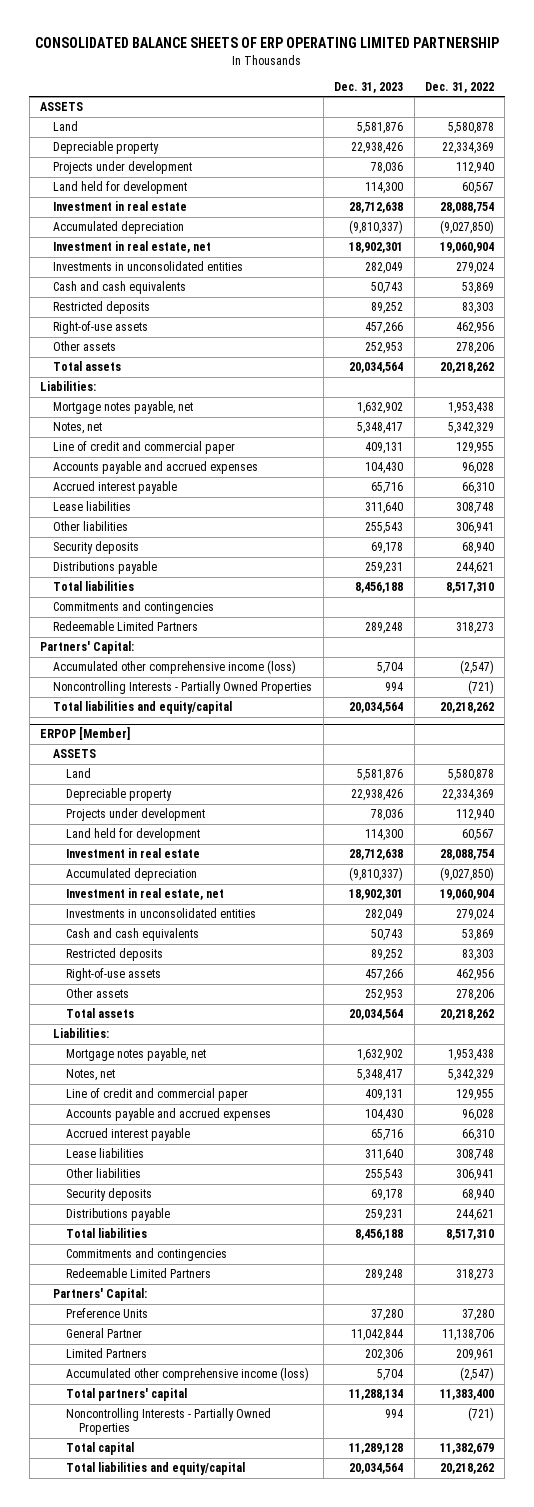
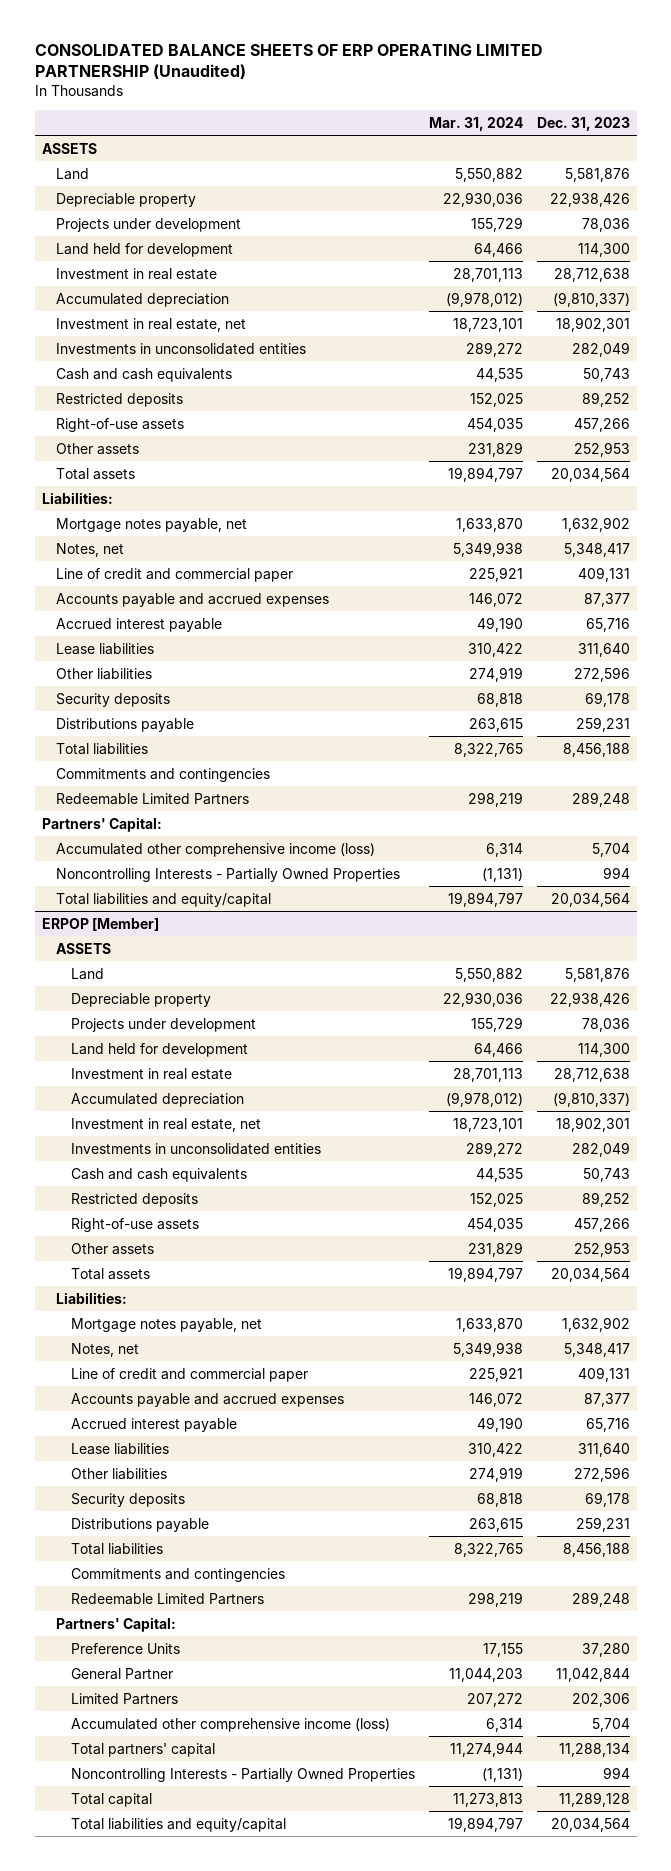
[35,37,500,49] CONSOLIDATED BALANCE SHEETS OF ERP OPERATING LIMITED PARTNERSHIP -> [34,44,543,80] CONSOLIDATED BALANCE SHEETS OF ERP OPERATING LIMITED PARTNERSHIP (Unaudited)
[424,81,494,93] Dec. 31, 2022 -> none
none -> [429,116,524,131] Mar. 31, 2024
[365,462,404,475] 104,430 -> [583,592,630,607] 87,377
[365,522,404,535] 255,543 -> [573,666,630,682] 272,596
[365,1109,404,1122] 104,430 -> [583,1392,630,1407] 87,377
[365,1169,404,1182] 255,543 -> [573,1466,630,1482] 272,596

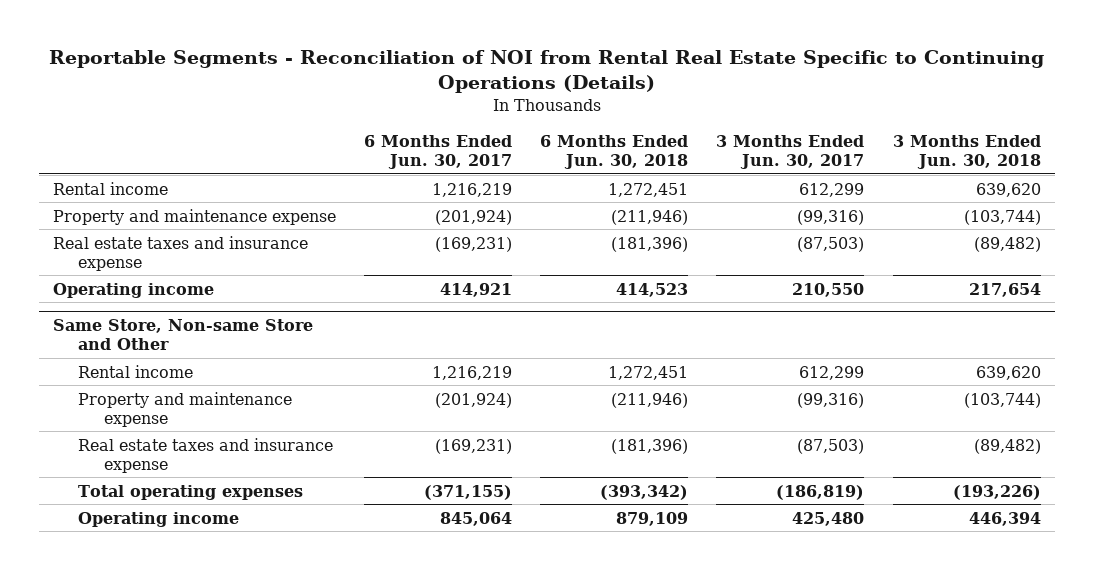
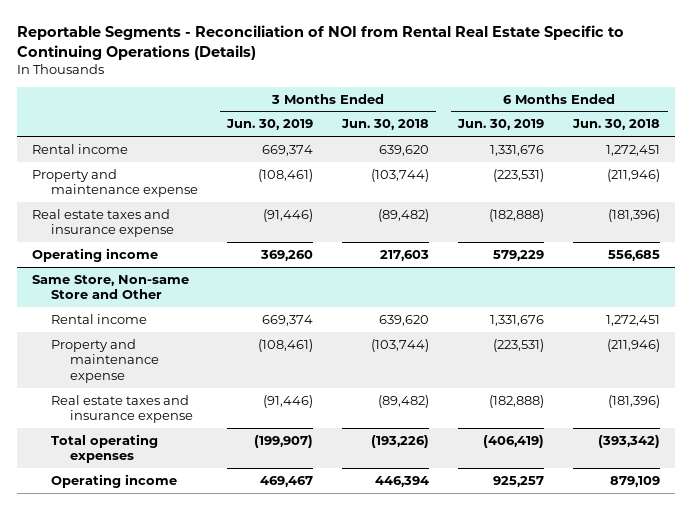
[364,134,513,170] 6 Months Ended Jun. 30, 2017 -> none
[716,134,865,170] 3 Months Ended Jun. 30, 2017 -> none
none -> [226,119,314,131] Jun. 30, 2019
none -> [457,119,545,131] Jun. 30, 2019
[616,282,689,297] 414,523 -> [608,249,661,261] 556,685
[968,282,1041,297] 217,654 -> [380,249,430,261] 217,603

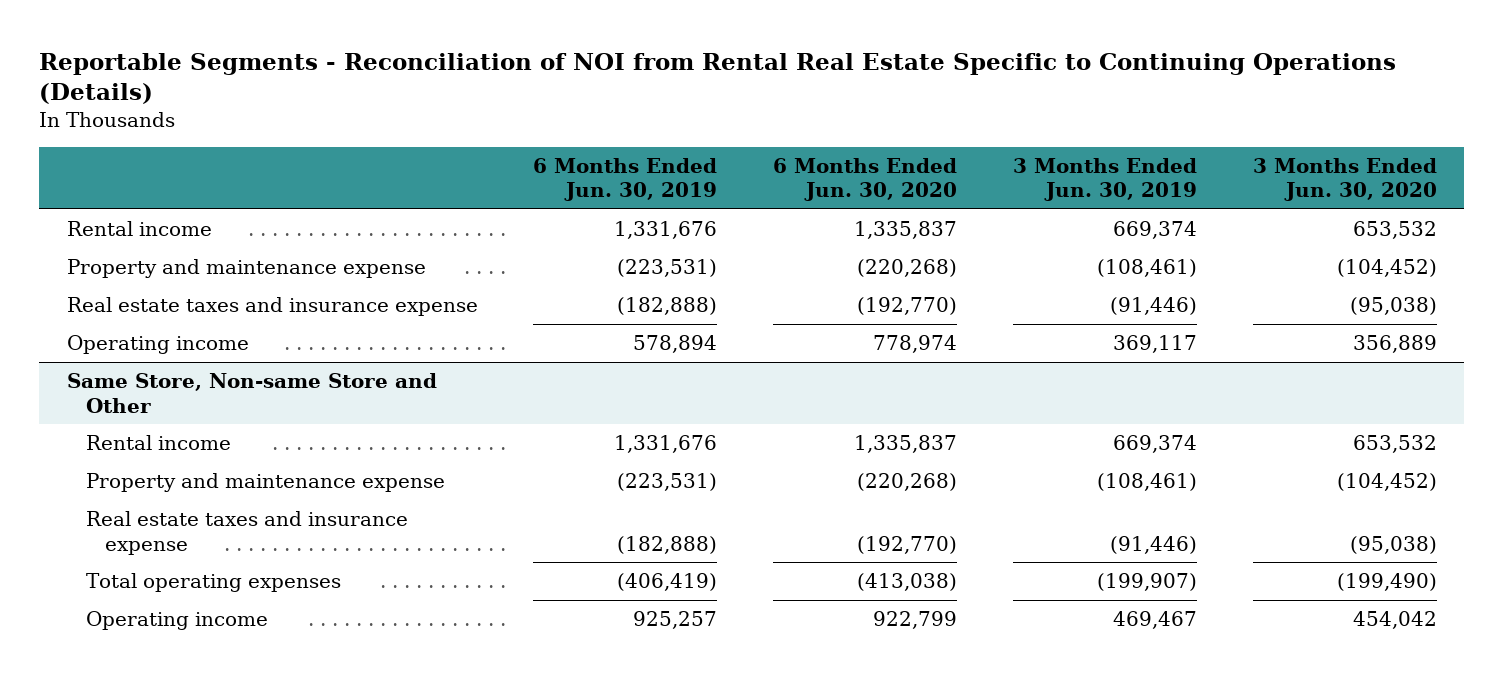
[341,119,430,131] Jun. 30, 2018 -> none
[572,119,661,131] Jun. 30, 2018 -> none
none -> [773,157,958,202] 6 Months Ended Jun. 30, 2020
none -> [1252,157,1437,202] 3 Months Ended Jun. 30, 2020
[260,249,314,261] 369,260 -> [1112,334,1197,353] 369,117
[493,249,545,261] 579,229 -> [633,334,718,353] 578,894

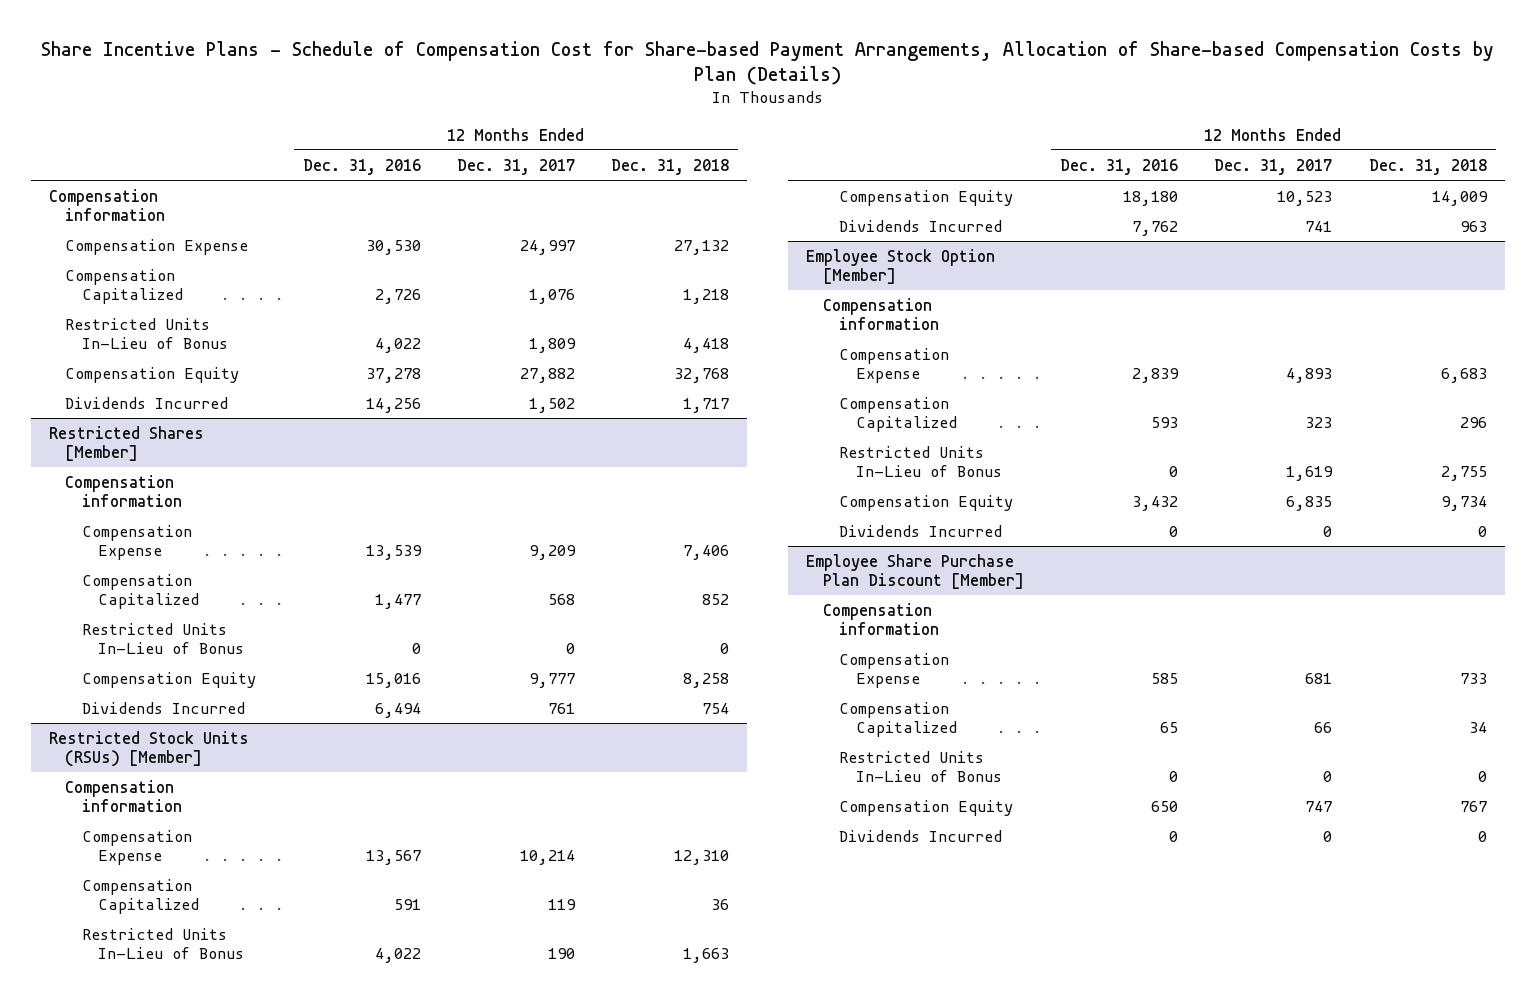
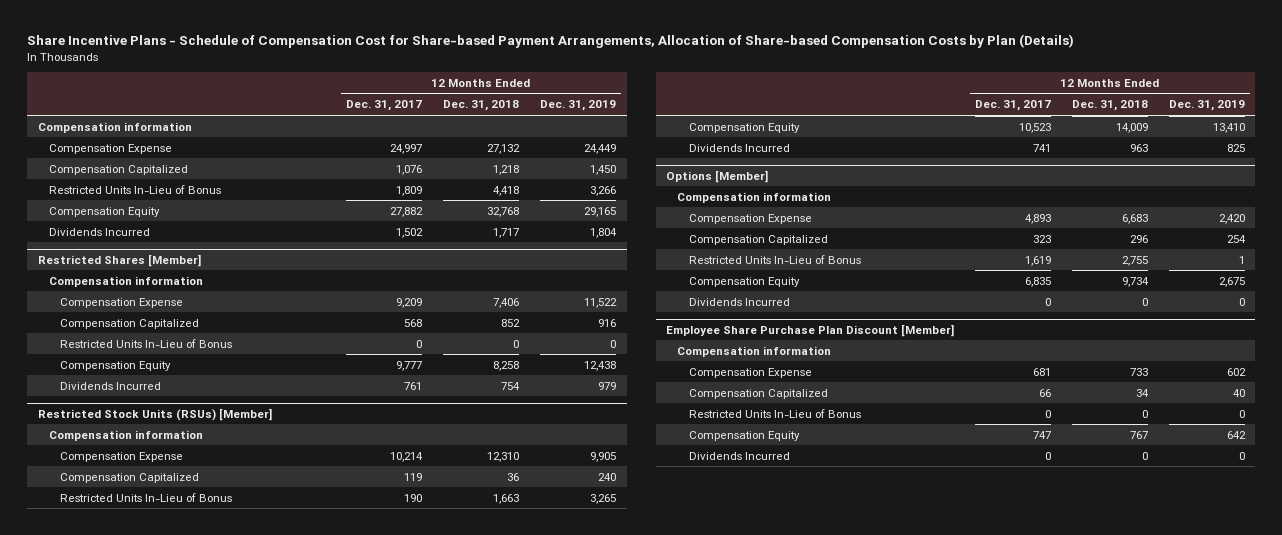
[302,158,421,175] Dec. 31, 2016 -> none
none -> [540,100,617,112] Dec. 31, 2019
[806,248,996,284] Employee Stock Option [Member] -> [666,169,769,183] Options [Member]

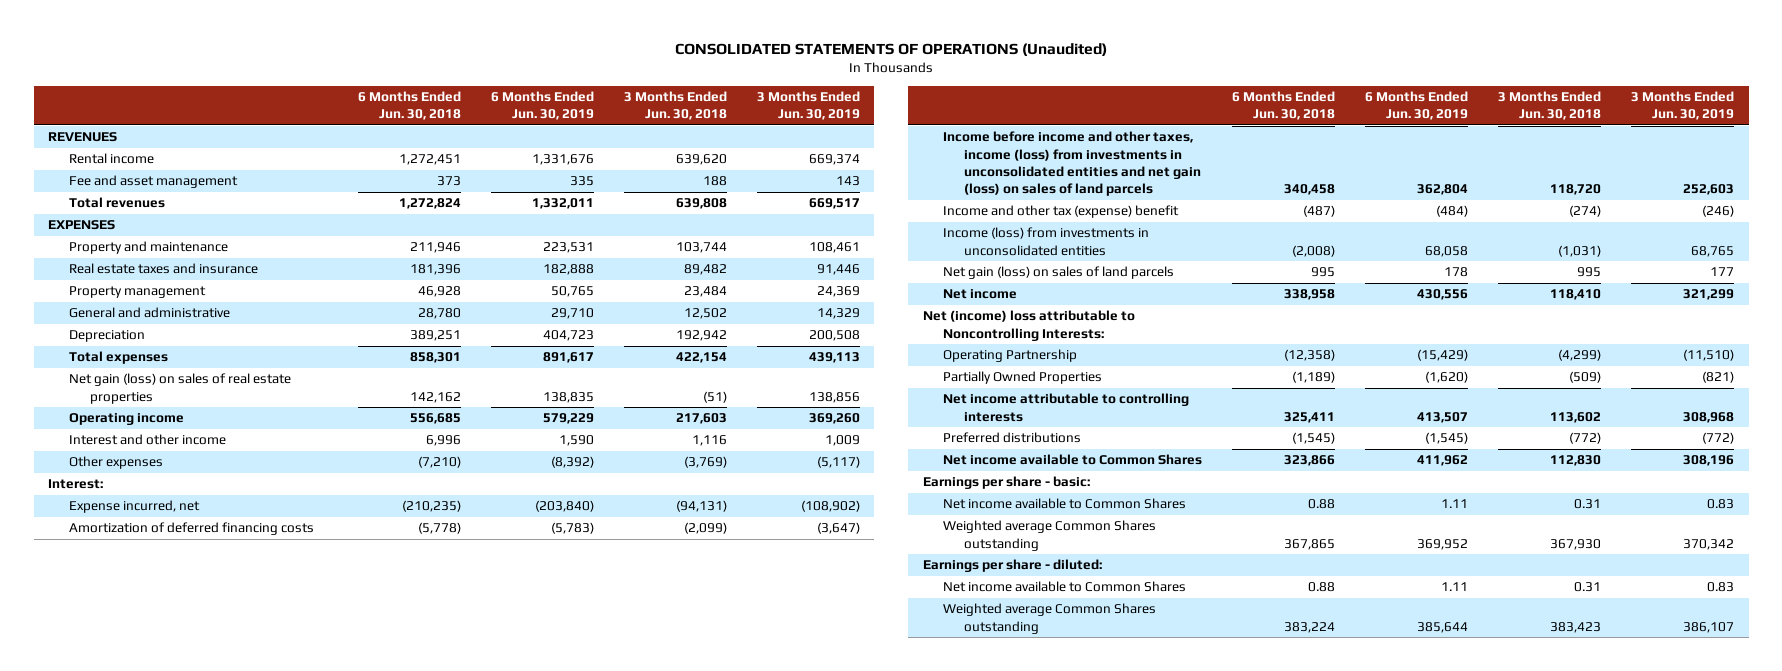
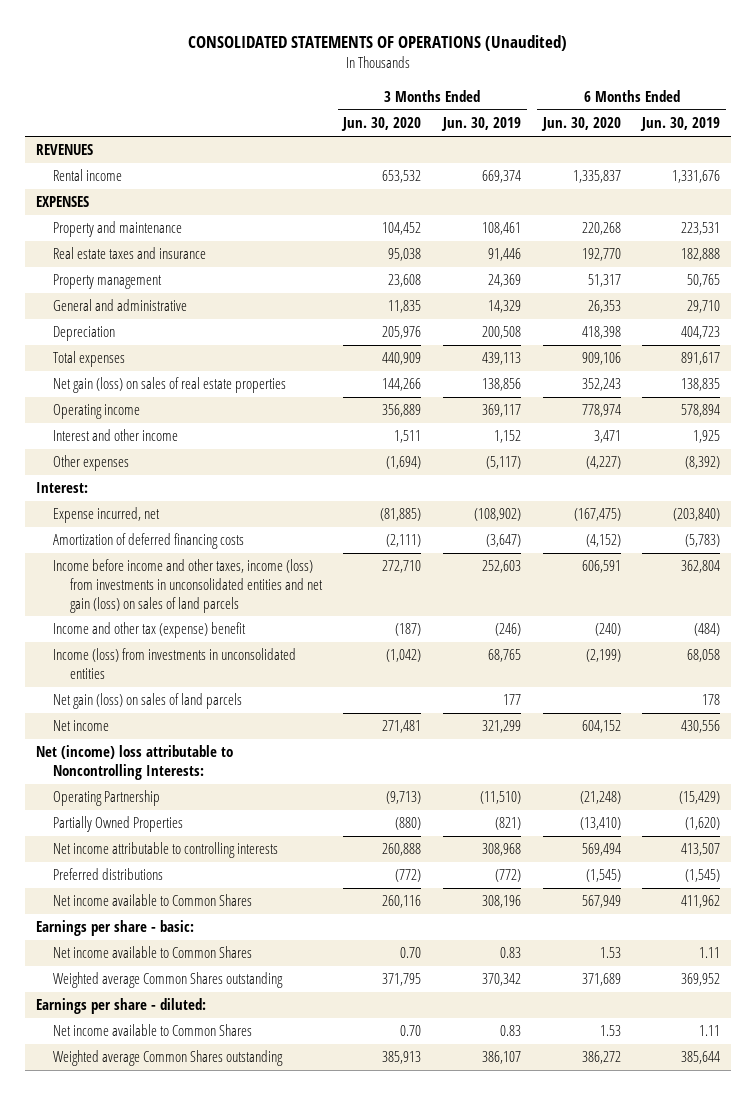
[357,90,461,121] 6 Months Ended Jun. 30, 2018 -> none
[623,90,727,121] 3 Months Ended Jun. 30, 2018 -> none
none -> [341,117,422,132] Jun. 30, 2020
none -> [540,117,621,132] Jun. 30, 2020
[68,175,238,189] Fee and asset management -> none
[68,197,165,209] Total revenues -> none
[542,413,594,425] 579,229 -> [681,404,721,418] 578,894
[808,413,860,425] 369,260 -> [482,404,522,418] 369,117
[558,435,594,447] 1,590 -> [693,430,721,444] 1,925
[824,435,860,447] 1,009 -> [494,430,522,444] 1,152

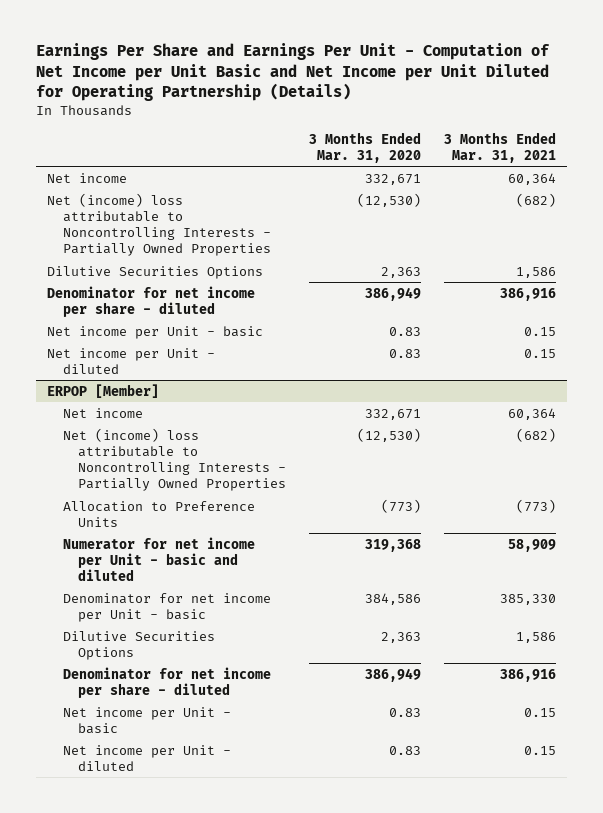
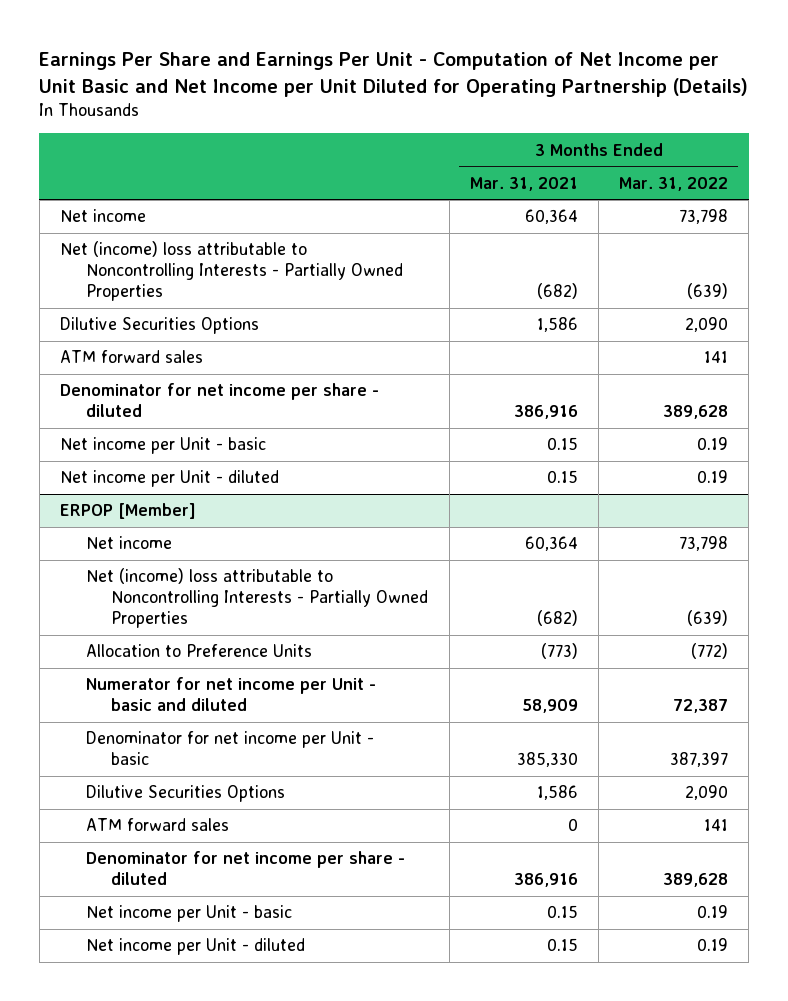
[309,131,422,163] 3 Months Ended Mar. 31, 2020 -> none
none -> [618,176,728,191] Mar. 31, 2022
none -> [59,350,203,364] ATM forward sales
none -> [85,818,229,832] ATM forward sales

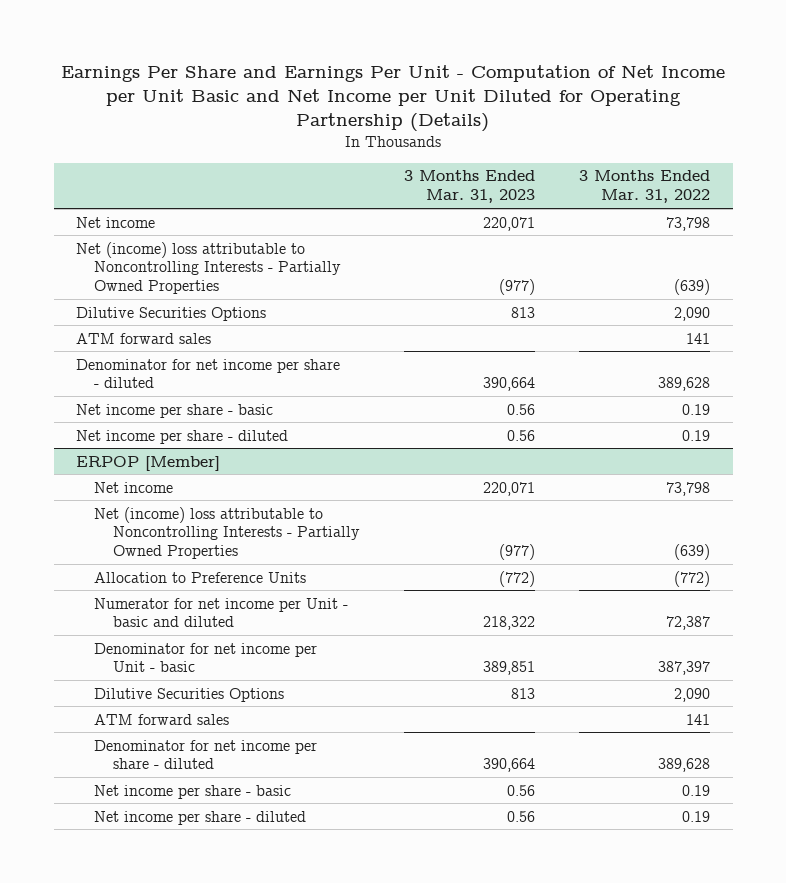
[469,176,578,191] Mar. 31, 2021 -> none
none -> [403,170,535,204] 3 Months Ended Mar. 31, 2023
[59,437,266,455] Net income per Unit - basic -> [76,403,274,418] Net income per share - basic
[59,470,279,488] Net income per Unit - diluted -> [76,429,289,444] Net income per share - diluted
[85,905,292,923] Net income per Unit - basic -> [94,784,292,799] Net income per share - basic
[85,938,305,956] Net income per Unit - diluted -> [94,810,307,825] Net income per share - diluted

